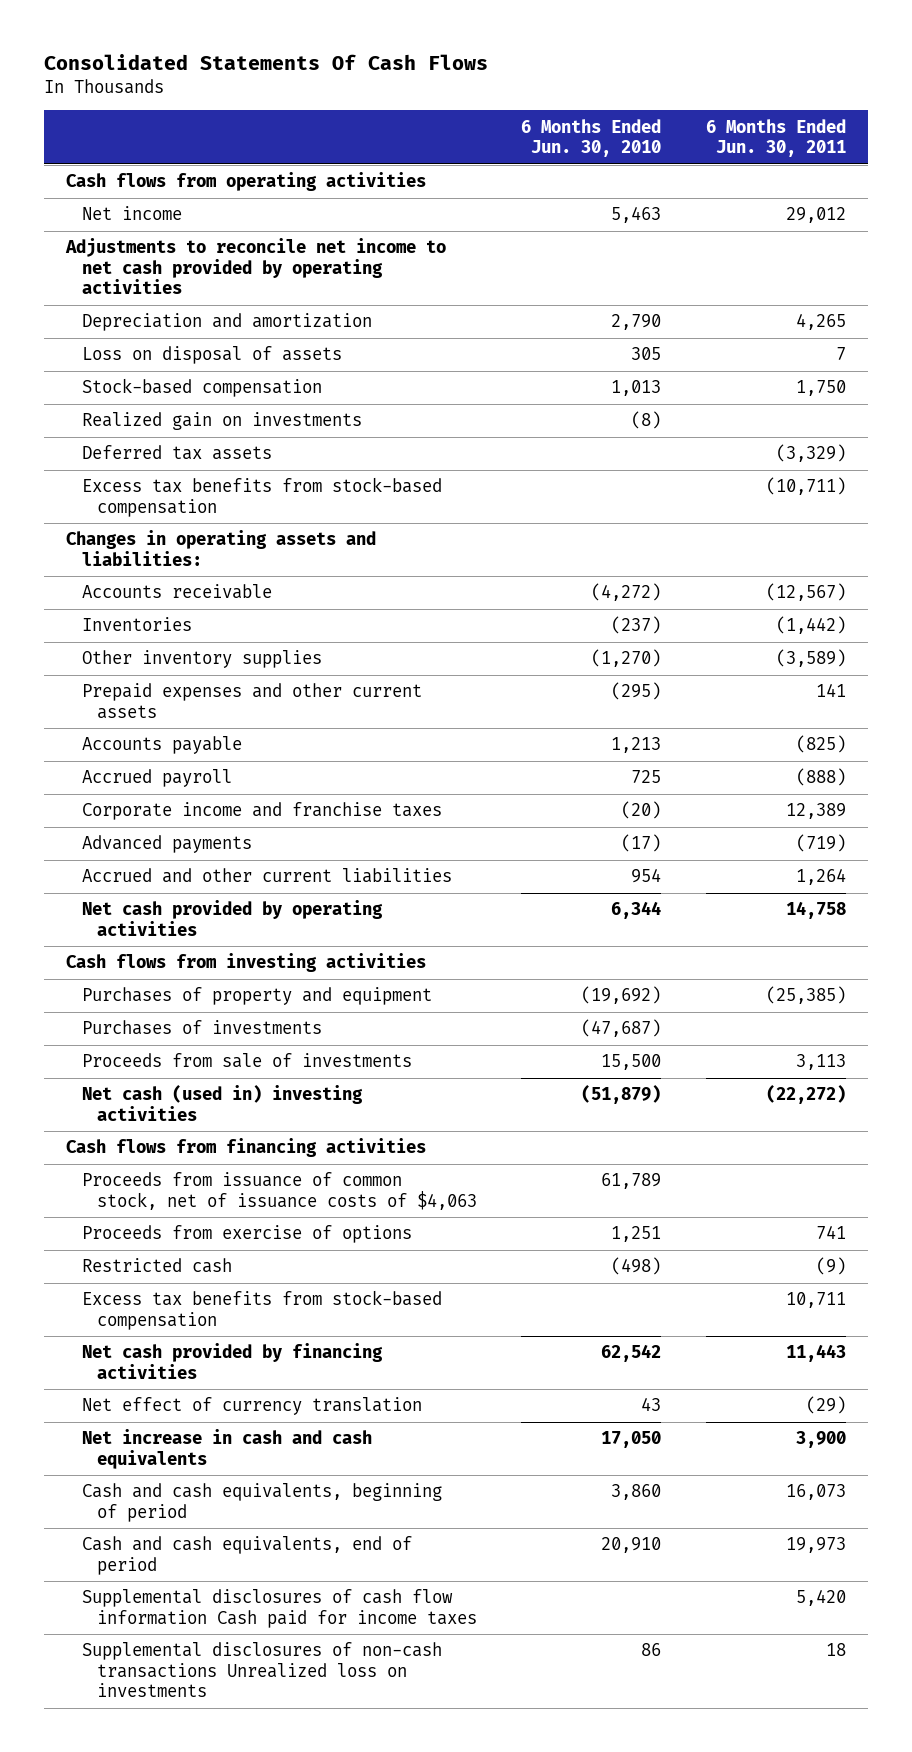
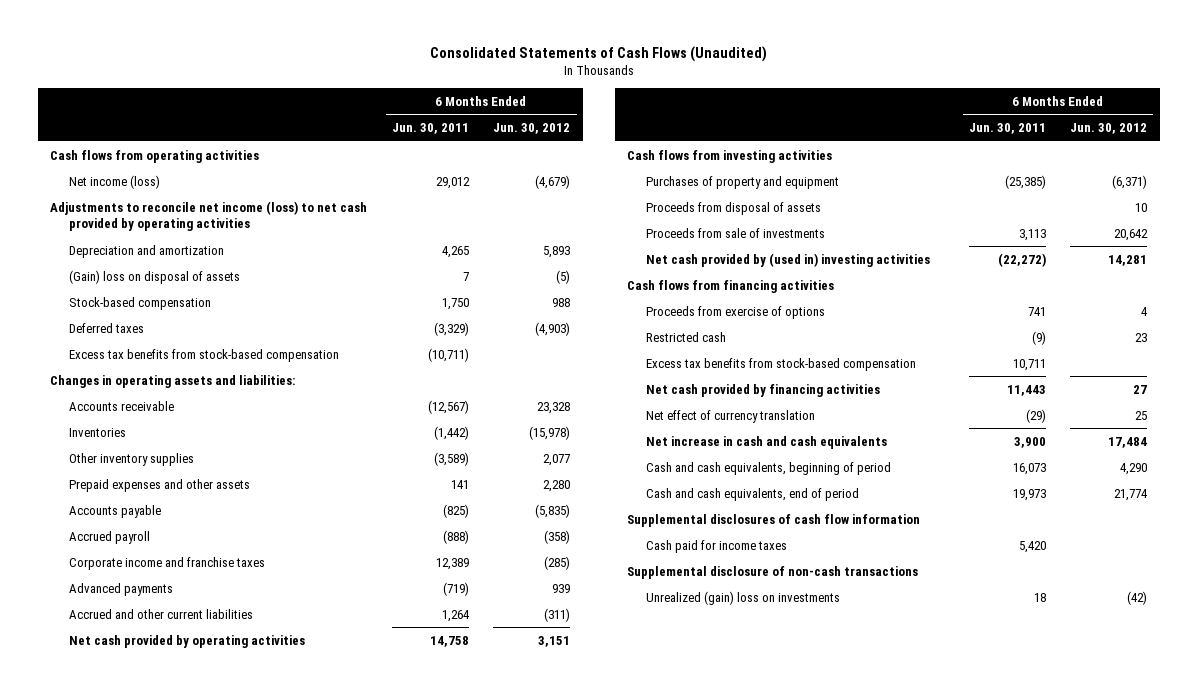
[43,54,488,71] Consolidated Statements Of Cash Flows -> [429,45,767,62] Consolidated Statements of Cash Flows (Unaudited)
[521,118,662,158] 6 Months Ended Jun. 30, 2010 -> none
none -> [493,123,571,135] Jun. 30, 2012
[81,206,182,221] Net income -> [69,174,161,189] Net income (loss)
[64,238,446,295] Adjustments to reconcile net income to net cash provided by operating activities -> [50,200,368,232] Adjustments to reconcile net income (loss) to net cash provided by operating activities
[81,346,342,365] Loss on disposal of assets -> [69,269,241,284] (Gain) loss on disposal of assets
[81,412,362,431] Realized gain on investments -> none
[81,445,272,461] Deferred tax assets -> [69,322,145,333] Deferred taxes
[81,683,422,719] Prepaid expenses and other current assets -> [69,478,251,492] Prepaid expenses and other assets
[81,1020,322,1036] Purchases of investments -> none
none -> [645,201,821,215] Proceeds from disposal of assets
[81,1085,363,1121] Net cash (used in) investing activities -> [645,252,930,267] Net cash provided by (used in) investing activities
[81,1172,478,1210] Proceeds from issuance of common stock, net of issuance costs of $4,063 -> none
none -> [627,513,921,527] Supplemental disclosures of cash flow information
[81,1589,478,1628] Supplemental disclosures of cash flow information Cash paid for income taxes -> [645,539,787,553] Cash paid for income taxes
none -> [627,565,919,579] Supplemental disclosure of non-cash transactions
[81,1642,442,1698] Supplemental disclosures of non-cash transactions Unrealized loss on investments -> [645,590,840,605] Unrealized (gain) loss on investments

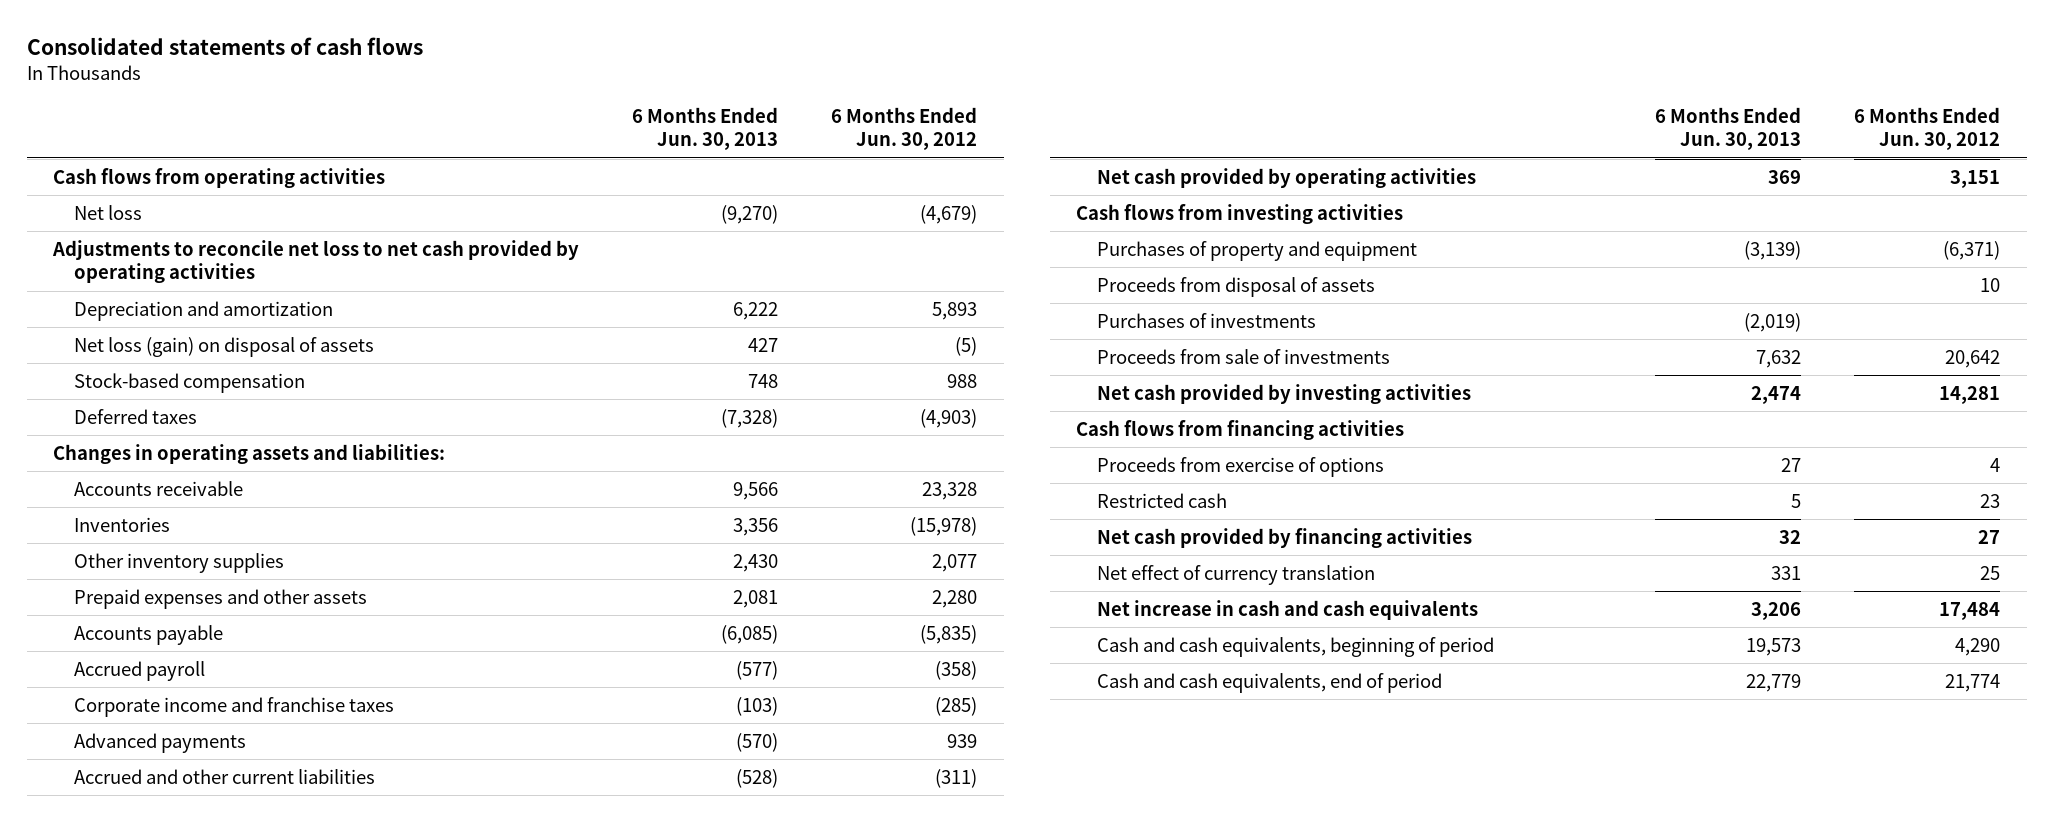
[429,45,767,62] Consolidated Statements of Cash Flows (Unaudited) -> [26,37,423,56] Consolidated statements of cash flows
[391,123,469,135] Jun. 30, 2011 -> none
none -> [632,107,779,151] 6 Months Ended Jun. 30, 2013
[69,174,161,189] Net income (loss) -> [74,204,143,220] Net loss
[50,200,368,232] Adjustments to reconcile net income (loss) to net cash provided by operating activities -> [52,239,580,284] Adjustments to reconcile net loss to net cash provided by operating activities
[69,269,241,284] (Gain) loss on disposal of assets -> [74,336,375,357] Net loss (gain) on disposal of assets
[69,348,340,362] Excess tax benefits from stock-based compensation -> none
none -> [1097,312,1317,328] Purchases of investments
[645,252,930,267] Net cash provided by (used in) investing activities -> [1097,383,1472,404] Net cash provided by investing activities
[645,357,916,371] Excess tax benefits from stock-based compensation -> none
[627,513,921,527] Supplemental disclosures of cash flow information -> none
[645,539,787,553] Cash paid for income taxes -> none
[627,565,919,579] Supplemental disclosure of non-cash transactions -> none
[645,590,840,605] Unrealized (gain) loss on investments -> none

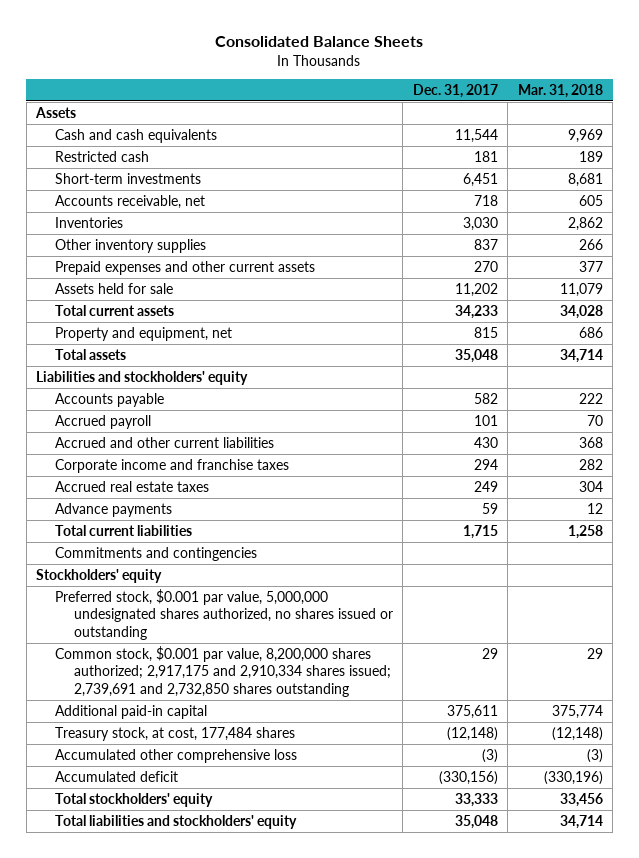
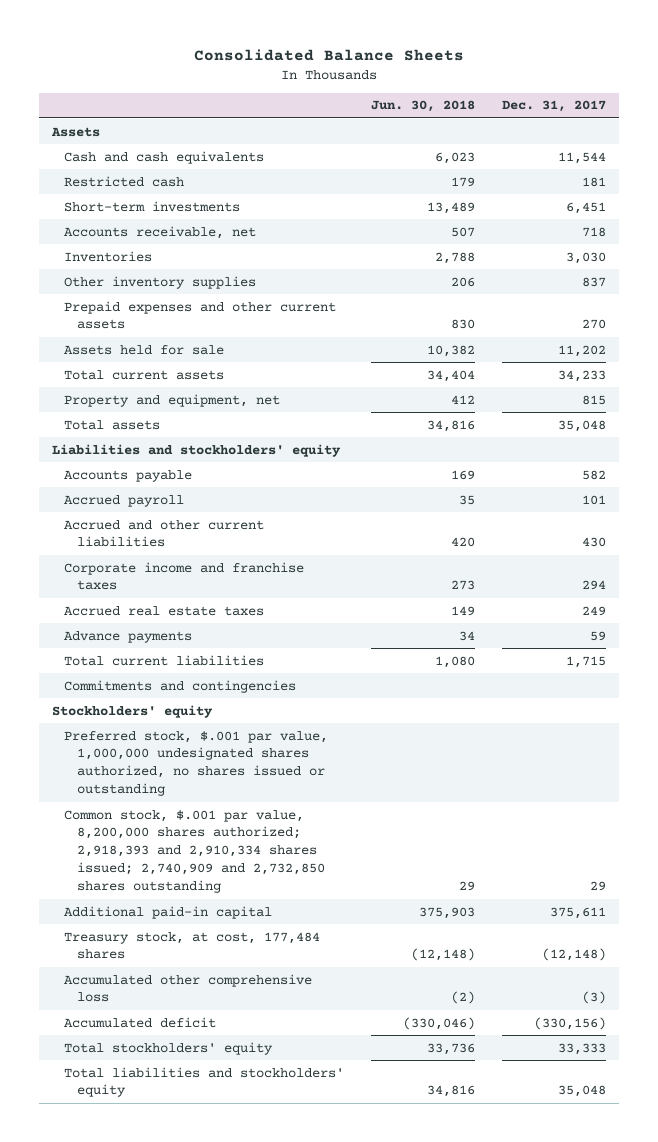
[517,84,603,99] Mar. 31, 2018 -> none
none -> [371,100,476,113] Jun. 30, 2018
[54,588,393,641] Preferred stock, $0.001 par value, 5,000,000 undesignated shares authorized, no shares issued or outstanding -> [64,730,329,797] Preferred stock, $.001 par value, 1,000,000 undesignated shares authorized, no shares issued or outstanding
[54,645,391,698] Common stock, $0.001 par value, 8,200,000 shares authorized; 2,917,175 and 2,910,334 shares issued; 2,739,691 and 2,732,850 shares outstanding -> [64,809,325,894] Common stock, $.001 par value, 8,200,000 shares authorized; 2,918,393 and 2,910,334 shares issued; 2,740,909 and 2,732,850 shares outstanding

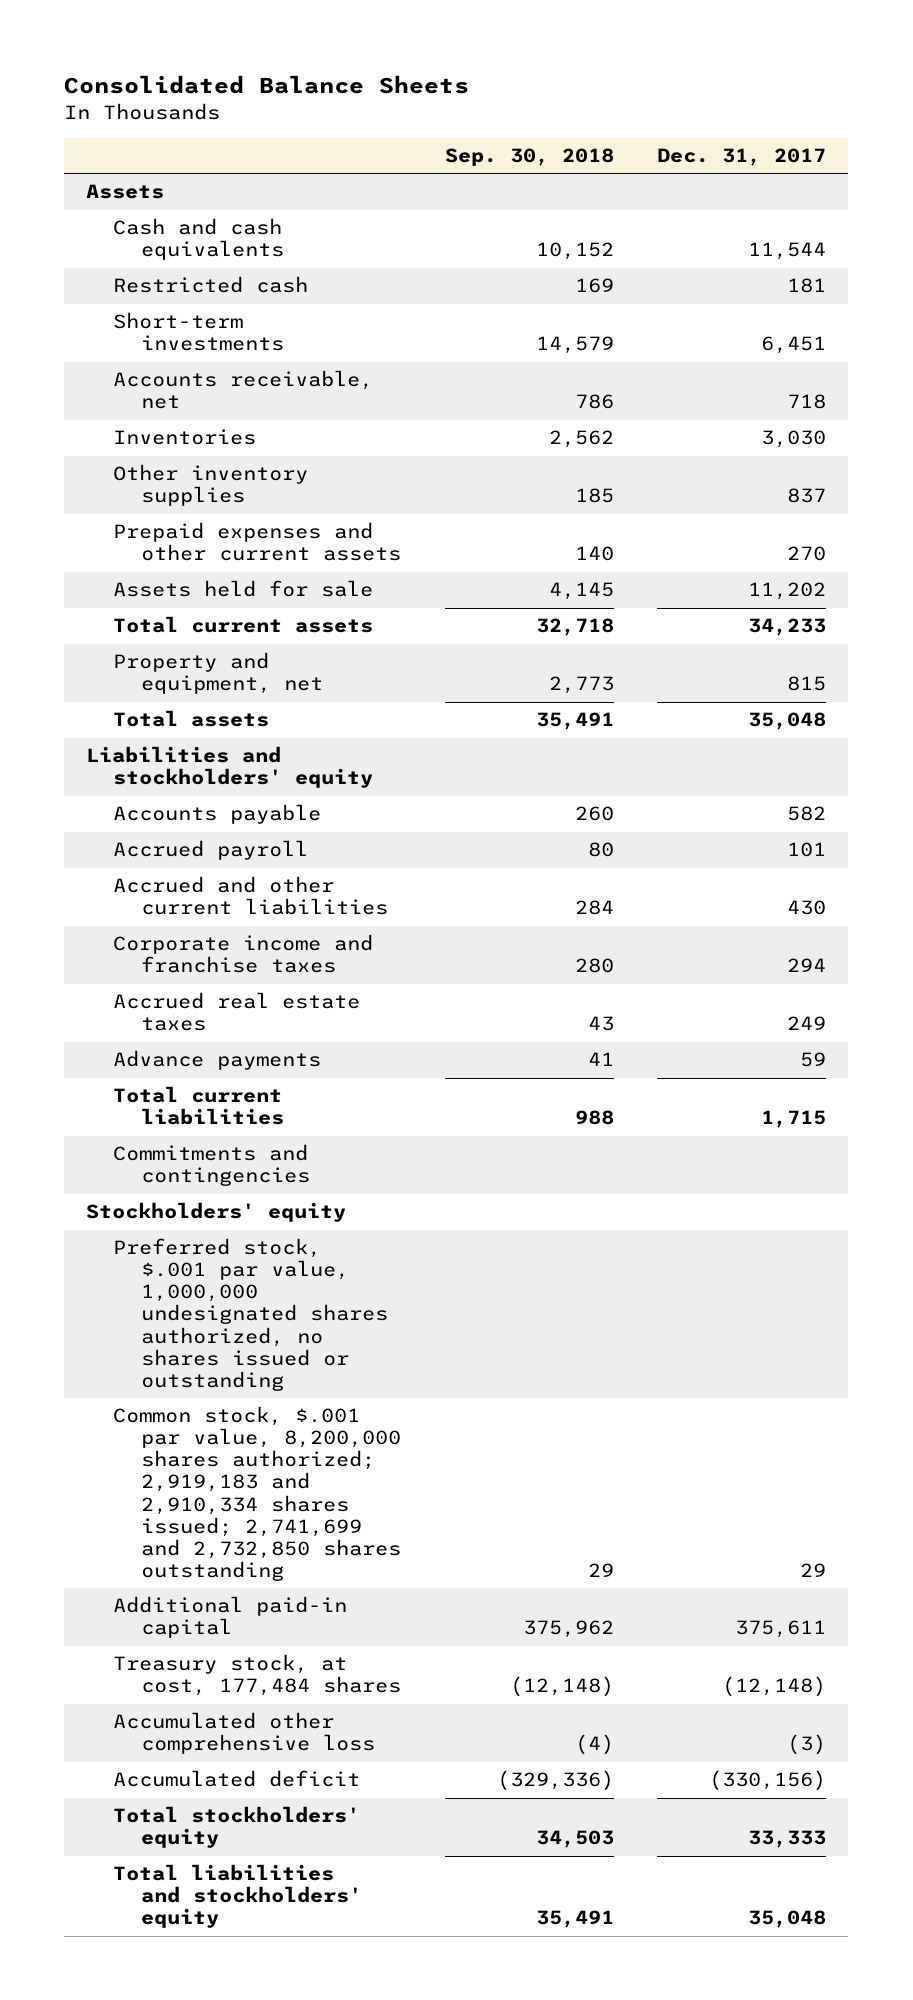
[371,100,476,113] Jun. 30, 2018 -> none
none -> [444,147,614,166] Sep. 30, 2018
[64,809,325,894] Common stock, $.001 par value, 8,200,000 shares authorized; 2,918,393 and 2,910,334 shares issued; 2,740,909 and 2,732,850 shares outstanding -> [113,1406,401,1581] Common stock, $.001 par value, 8,200,000 shares authorized; 2,919,183 and 2,910,334 shares issued; 2,741,699 and 2,732,850 shares outstanding

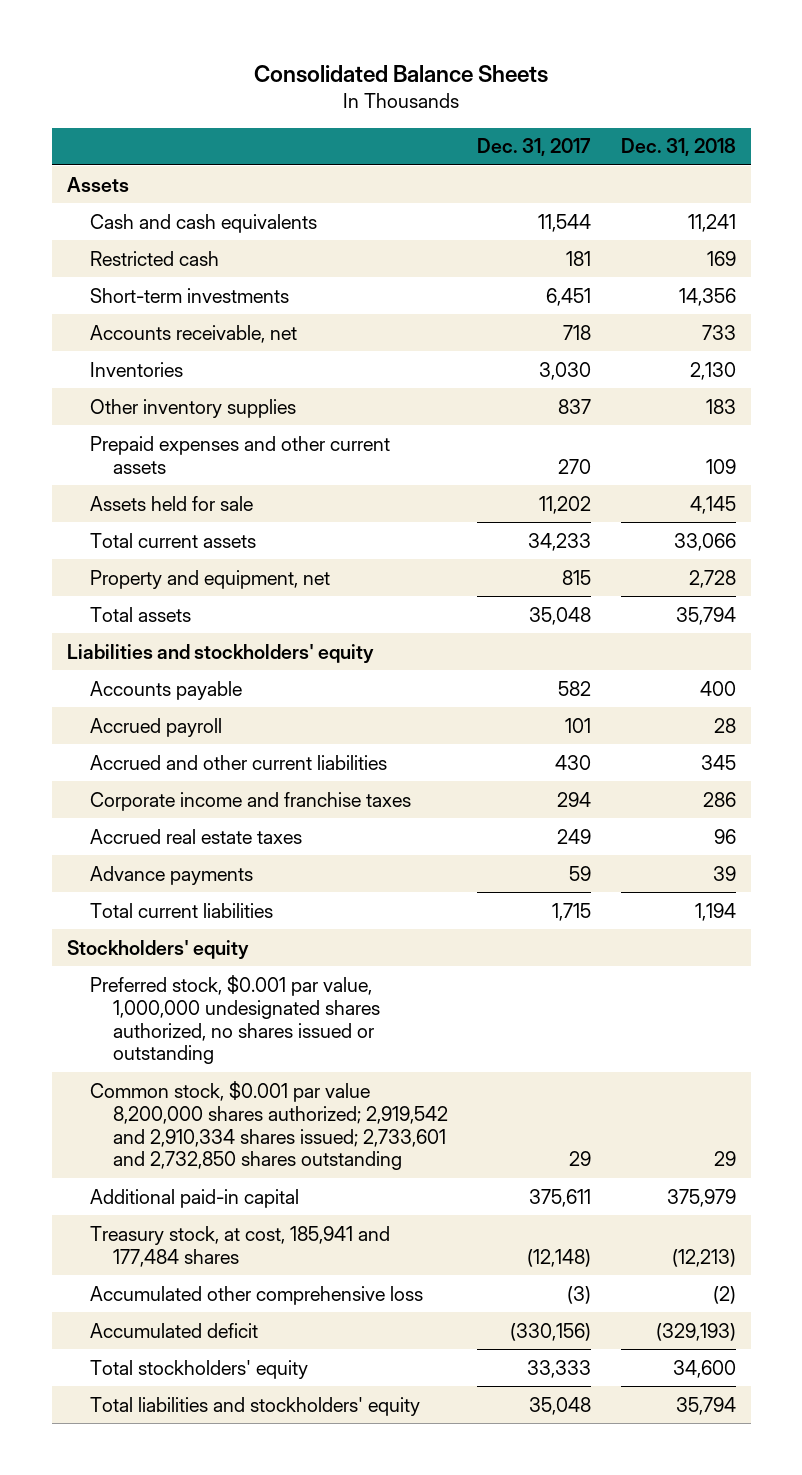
[444,147,614,166] Sep. 30, 2018 -> none
none -> [620,138,736,157] Dec. 31, 2018
[113,1144,310,1187] Commitments and contingencies -> none
[113,1238,388,1391] Preferred stock, $.001 par value, 1,000,000 undesignated shares authorized, no shares issued or outstanding -> [89,974,380,1065] Preferred stock, $0.001 par value, 1,000,000 undesignated shares authorized, no shares issued or outstanding
[113,1406,401,1581] Common stock, $.001 par value, 8,200,000 shares authorized; 2,919,183 and 2,910,334 shares issued; 2,741,699 and 2,732,850 shares outstanding -> [89,1080,448,1171] Common stock, $0.001 par value 8,200,000 shares authorized; 2,919,542 and 2,910,334 shares issued; 2,733,601 and 2,732,850 shares outstanding
[113,1654,401,1697] Treasury stock, at cost, 177,484 shares -> [89,1225,390,1267] Treasury stock, at cost, 185,941 and 177,484 shares

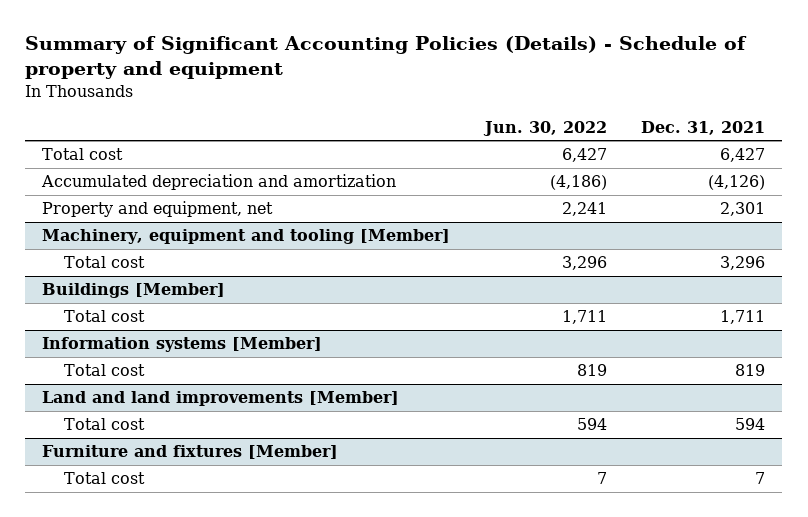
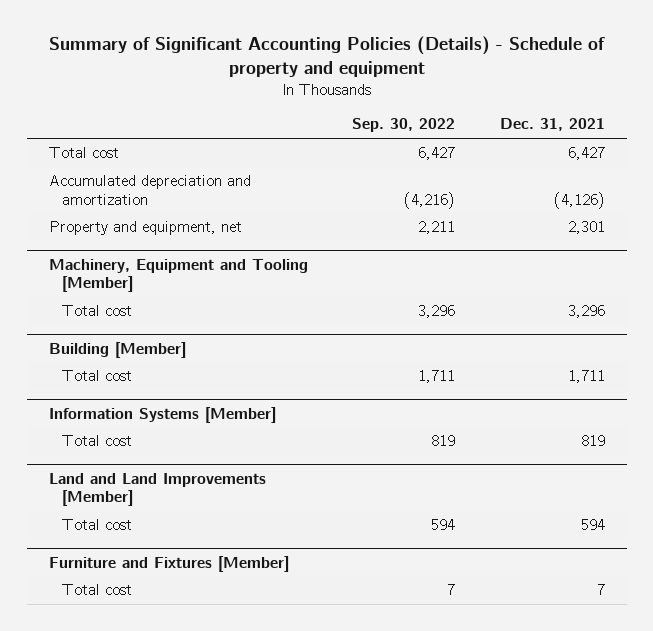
[482,120,607,136] Jun. 30, 2022 -> none
none -> [352,118,456,133] Sep. 30, 2022
[42,229,451,245] Machinery, equipment and tooling [Member] -> [48,258,308,292] Machinery, Equipment and Tooling [Member]
[42,283,226,299] Buildings [Member] -> [48,341,186,358] Building [Member]
[42,337,323,353] Information systems [Member] -> [48,406,276,423] Information Systems [Member]
[42,391,400,407] Land and land improvements [Member] -> [48,472,266,506] Land and Land Improvements [Member]
[42,445,339,460] Furniture and fixtures [Member] -> [48,555,289,572] Furniture and Fixtures [Member]

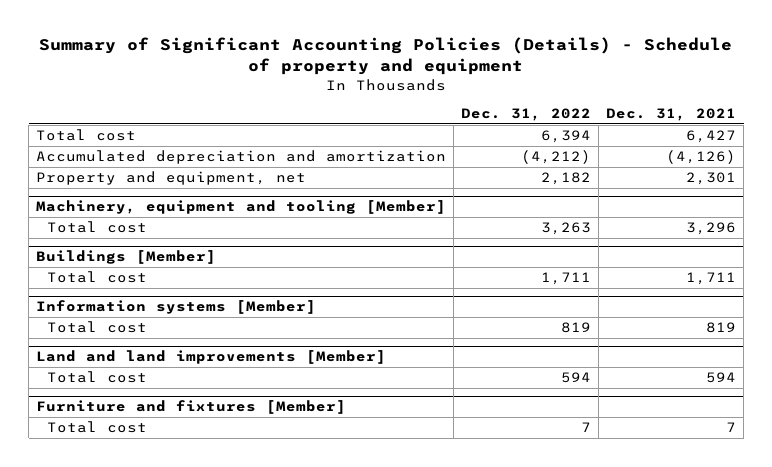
[352,118,456,133] Sep. 30, 2022 -> none
none -> [461,108,592,122] Dec. 31, 2022
[48,258,308,292] Machinery, Equipment and Tooling [Member] -> [36,200,447,215] Machinery, equipment and tooling [Member]
[48,341,186,358] Building [Member] -> [36,250,217,265] Buildings [Member]
[48,406,276,423] Information Systems [Member] -> [36,300,317,315] Information systems [Member]
[48,472,266,506] Land and Land Improvements [Member] -> [36,350,387,365] Land and land improvements [Member]
[48,555,289,572] Furniture and Fixtures [Member] -> [36,400,347,415] Furniture and fixtures [Member]

